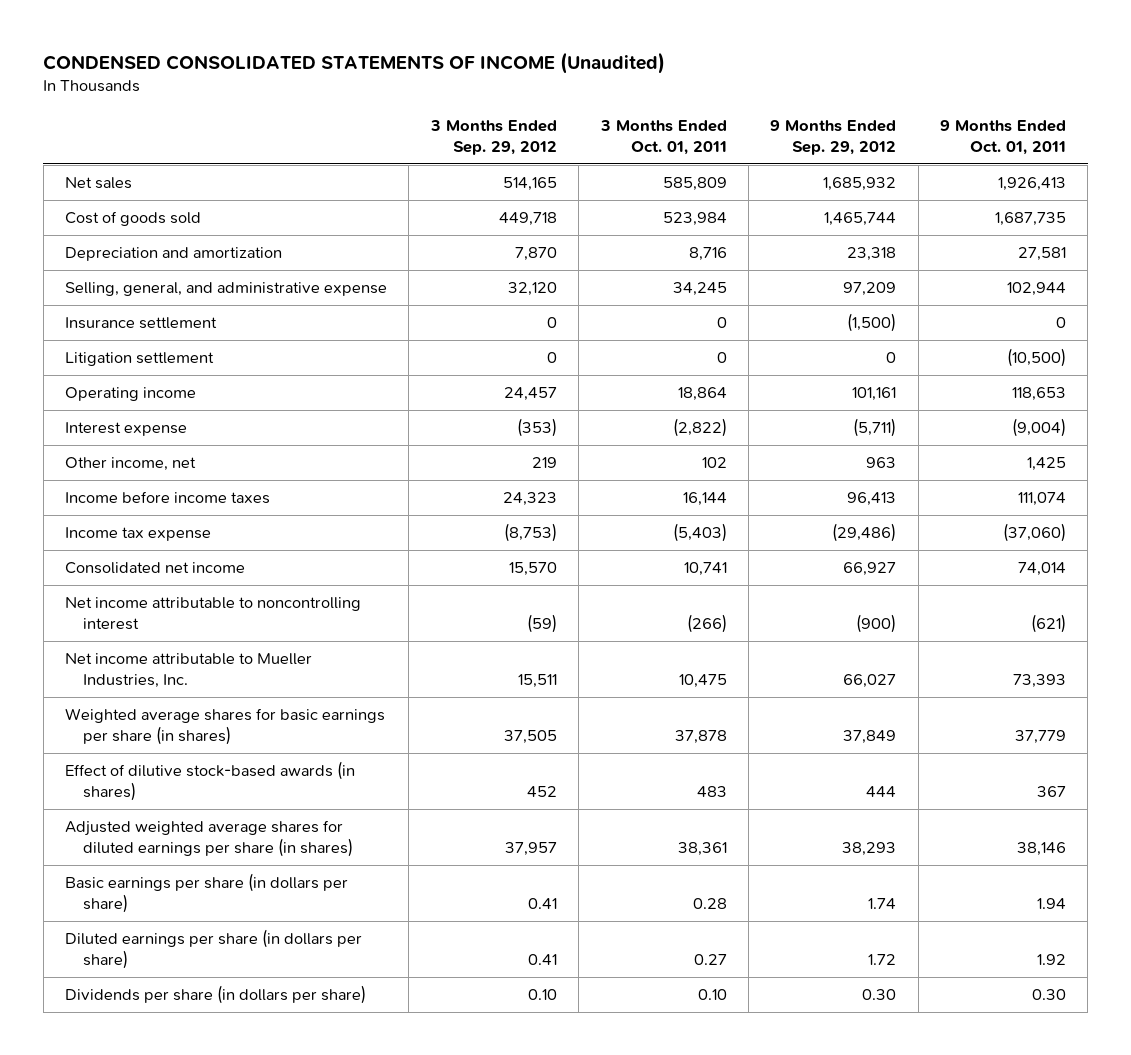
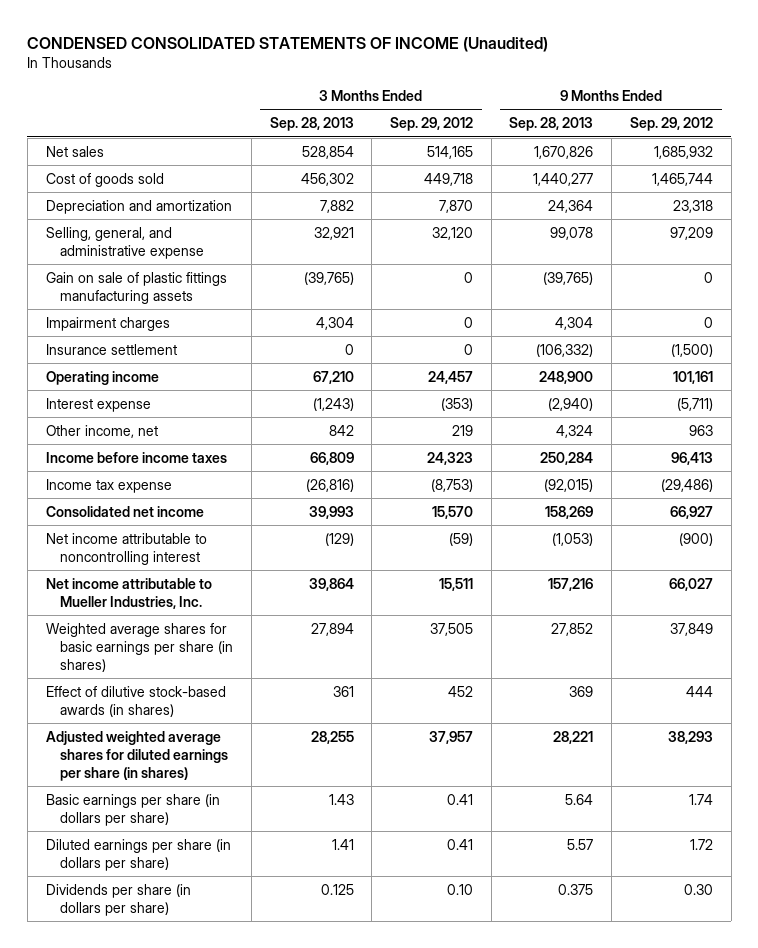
[599,119,727,156] 3 Months Ended Oct. 01, 2011 -> none
[939,119,1066,156] 9 Months Ended Oct. 01, 2011 -> none
none -> [269,117,354,132] Sep. 28, 2013
none -> [509,117,594,132] Sep. 28, 2013
none -> [45,271,227,304] Gain on sale of plastic fittings manufacturing assets
none -> [45,316,170,331] Impairment charges
[65,351,215,366] Litigation settlement -> none

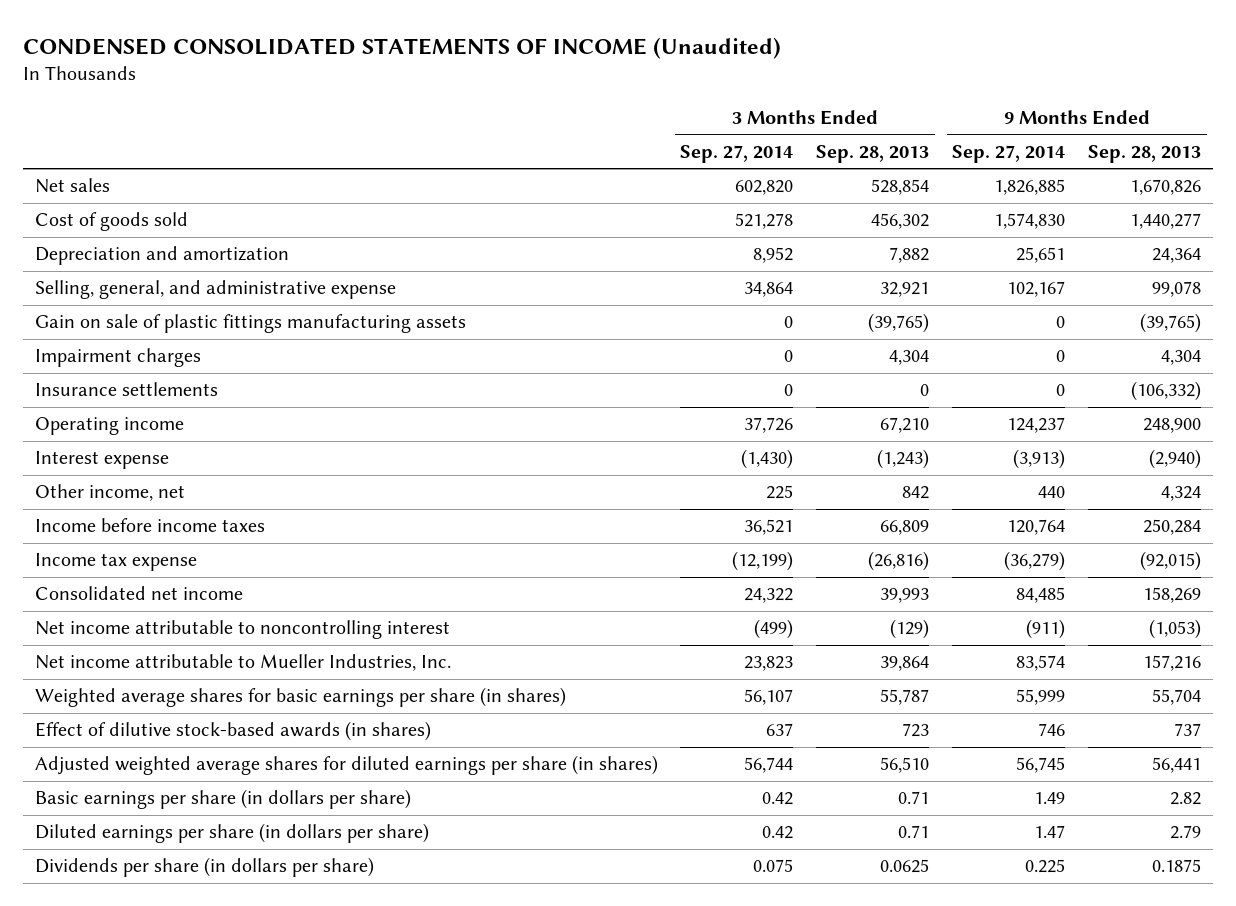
[389,117,473,132] Sep. 29, 2012 -> none
[629,117,713,132] Sep. 29, 2012 -> none
none -> [680,144,794,163] Sep. 27, 2014
none -> [952,144,1066,163] Sep. 27, 2014
[45,343,177,355] Insurance settlement -> [34,382,218,397] Insurance settlements
[310,622,354,636] 27,894 -> [880,689,930,706] 55,787
[551,622,594,636] 27,852 -> [1152,689,1202,706] 55,704
[332,685,354,697] 361 -> [902,723,930,738] 723
[569,685,594,697] 369 -> [1174,723,1202,737] 737
[310,730,354,744] 28,255 -> [880,757,930,774] 56,510
[553,730,594,744] 28,221 -> [1152,757,1202,774] 56,441
[328,793,354,805] 1.43 -> [898,791,930,805] 0.71
[565,793,594,805] 5.64 -> [1170,792,1202,806] 2.82
[331,838,354,850] 1.41 -> [898,825,930,839] 0.71
[567,838,594,850] 5.57 -> [1170,825,1202,840] 2.79
[320,883,354,895] 0.125 -> [880,859,930,874] 0.0625
[558,883,594,895] 0.375 -> [1152,859,1202,873] 0.1875

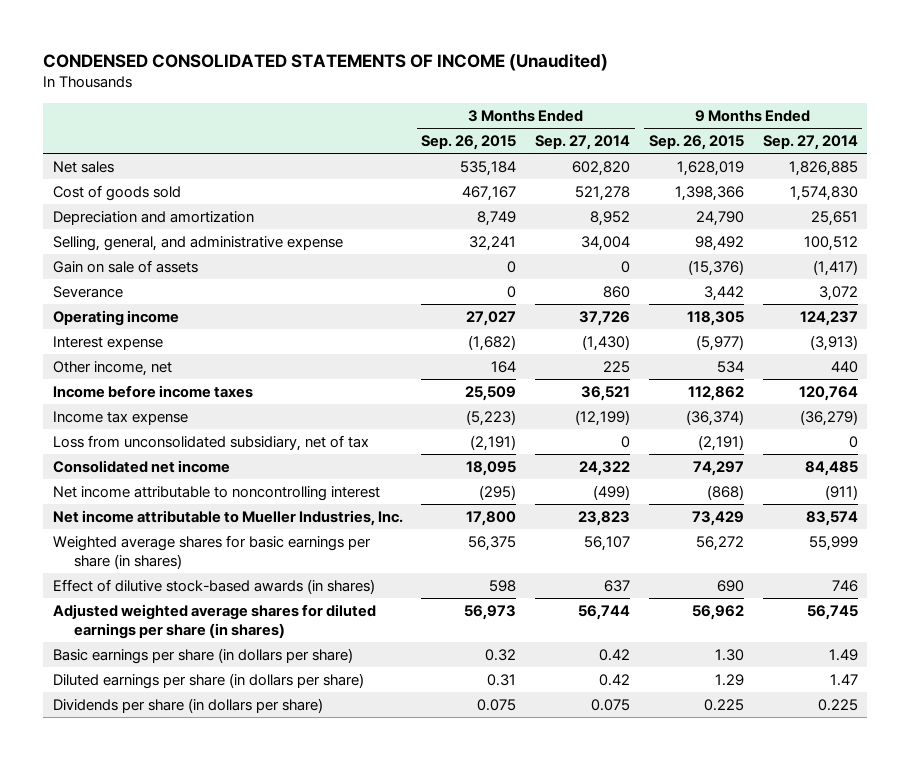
[816,144,930,163] Sep. 28, 2013 -> none
[1088,144,1202,163] Sep. 28, 2013 -> none
none -> [421,135,517,151] Sep. 26, 2015
none -> [648,135,744,151] Sep. 26, 2015
[34,348,201,368] Impairment charges -> none
[34,382,218,397] Insurance settlements -> none
[744,282,794,298] 34,864 -> [581,236,631,252] 34,004
[1007,281,1066,298] 102,167 -> [803,236,858,252] 100,512
[34,314,466,334] Gain on sale of plastic fittings manufacturing assets -> [52,260,198,274] Gain on sale of assets
[1056,316,1066,329] 0 -> [812,260,858,277] (1,417)
none -> [52,286,123,299] Severance
none -> [52,435,369,452] Loss from unconsolidated subsidiary, net of tax

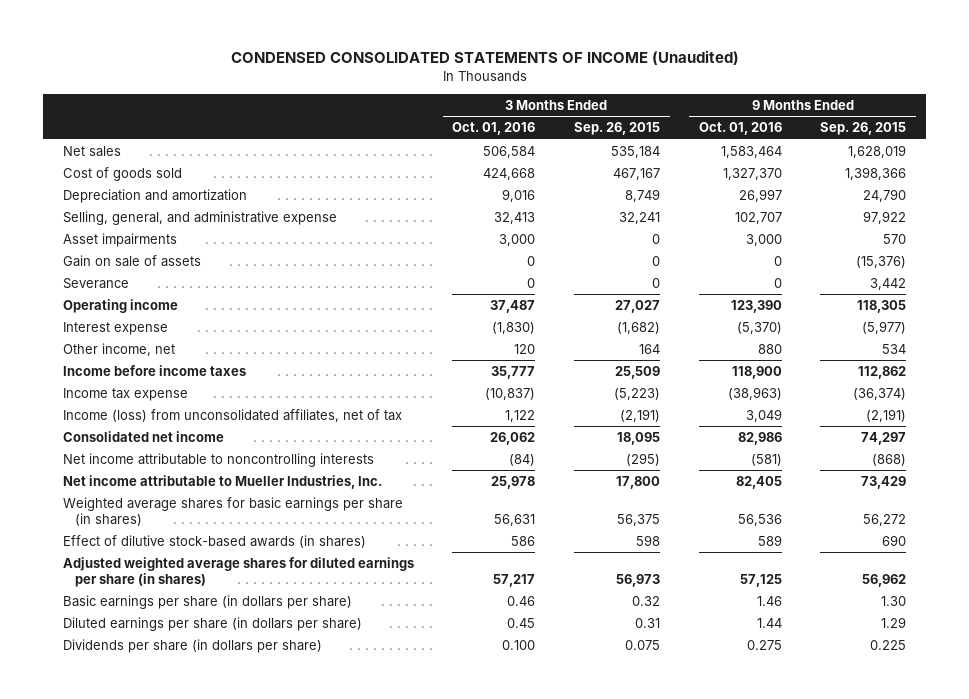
[535,135,631,151] Sep. 27, 2014 -> none
[762,135,858,151] Sep. 27, 2014 -> none
none -> [452,122,536,136] Oct. 01, 2016
none -> [698,122,782,136] Oct. 01, 2016
[694,236,744,252] 98,492 -> [863,210,907,224] 97,922
none -> [62,232,177,247] Asset impairments
[52,435,369,452] Loss from unconsolidated subsidiary, net of tax -> [62,408,402,422] Income (loss) from unconsolidated affiliates, net of tax
[52,486,380,502] Net income attributable to noncontrolling interest -> [62,452,374,467] Net income attributable to noncontrolling interests

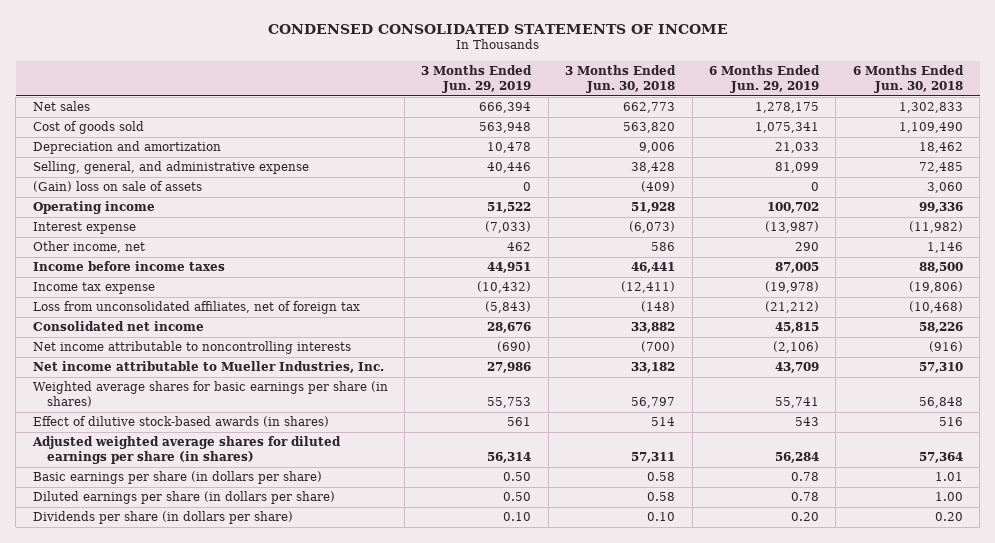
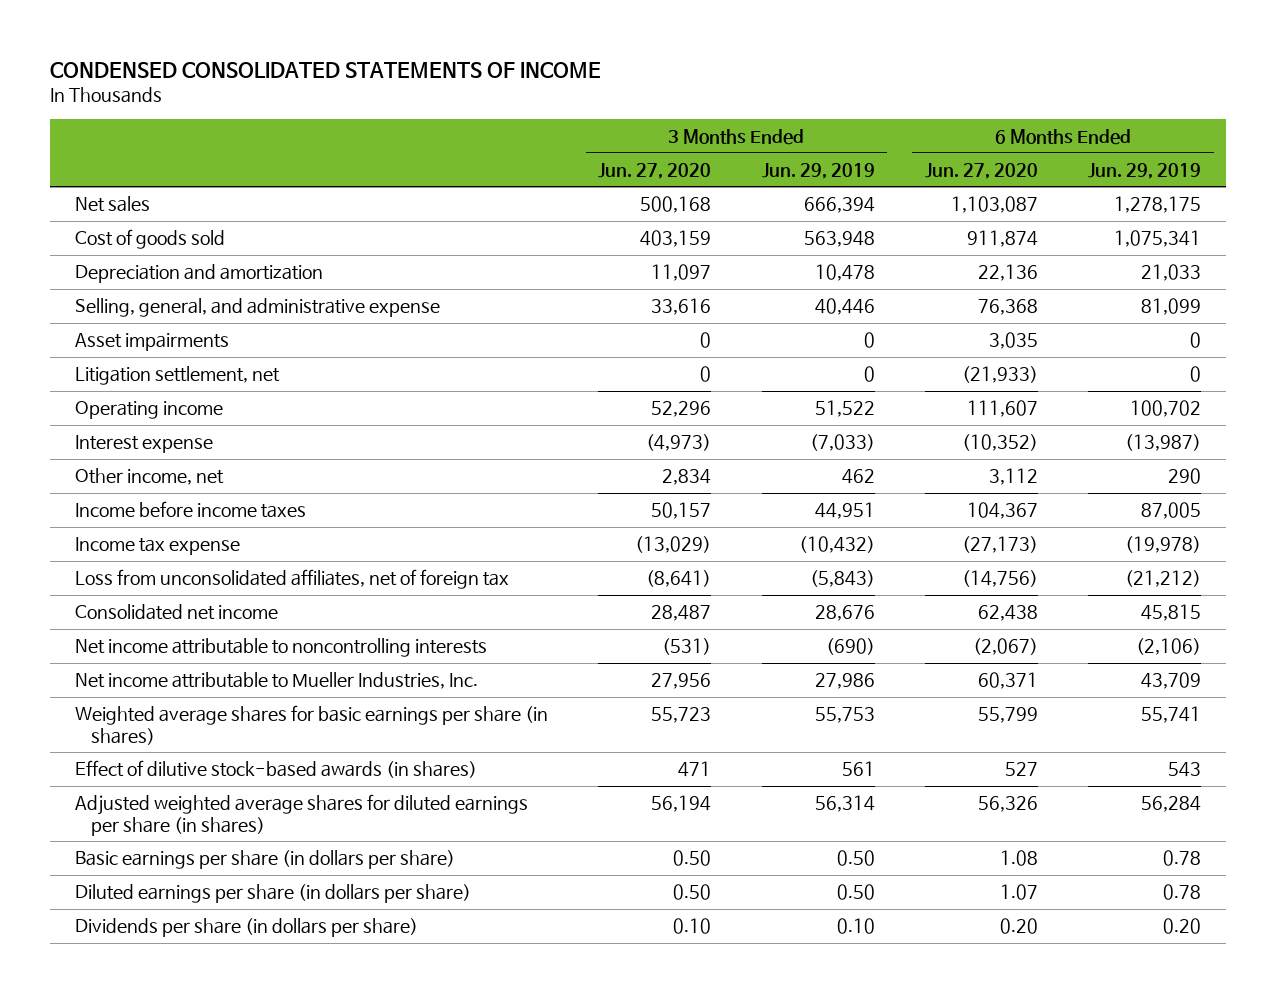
[565,65,677,94] 3 Months Ended Jun. 30, 2018 -> none
[852,65,964,94] 6 Months Ended Jun. 30, 2018 -> none
none -> [598,163,712,180] Jun. 27, 2020
none -> [924,163,1038,180] Jun. 27, 2020
[32,181,202,193] (Gain) loss on sale of assets -> none
none -> [74,333,229,352] Asset impairments
none -> [74,366,280,386] Litigation settlement, net

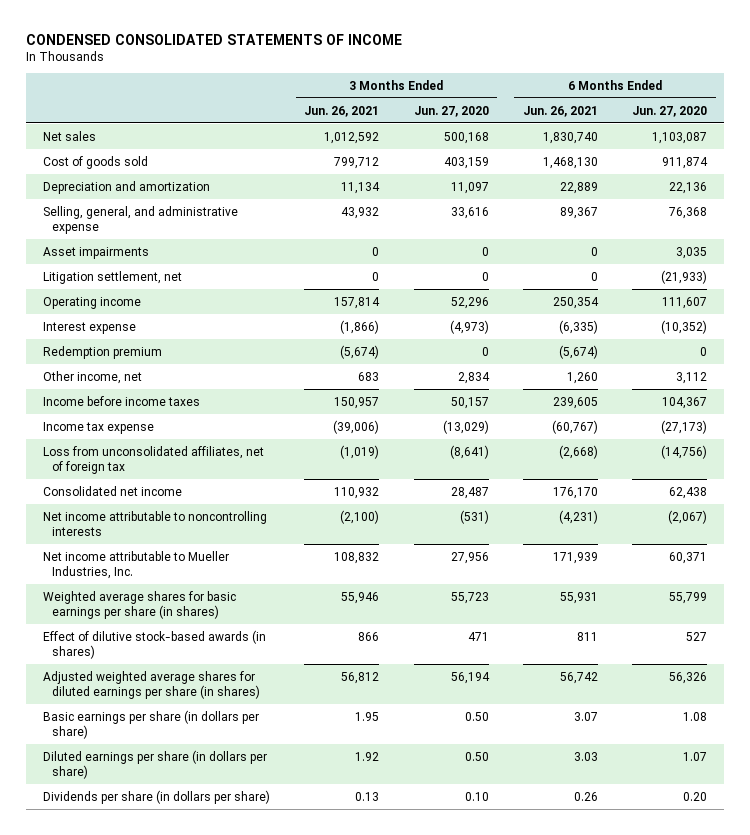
[761,163,875,180] Jun. 29, 2019 -> none
[1088,163,1202,180] Jun. 29, 2019 -> none
none -> [304,105,380,117] Jun. 26, 2021
none -> [522,105,598,117] Jun. 26, 2021
none -> [43,345,163,359] Redemption premium

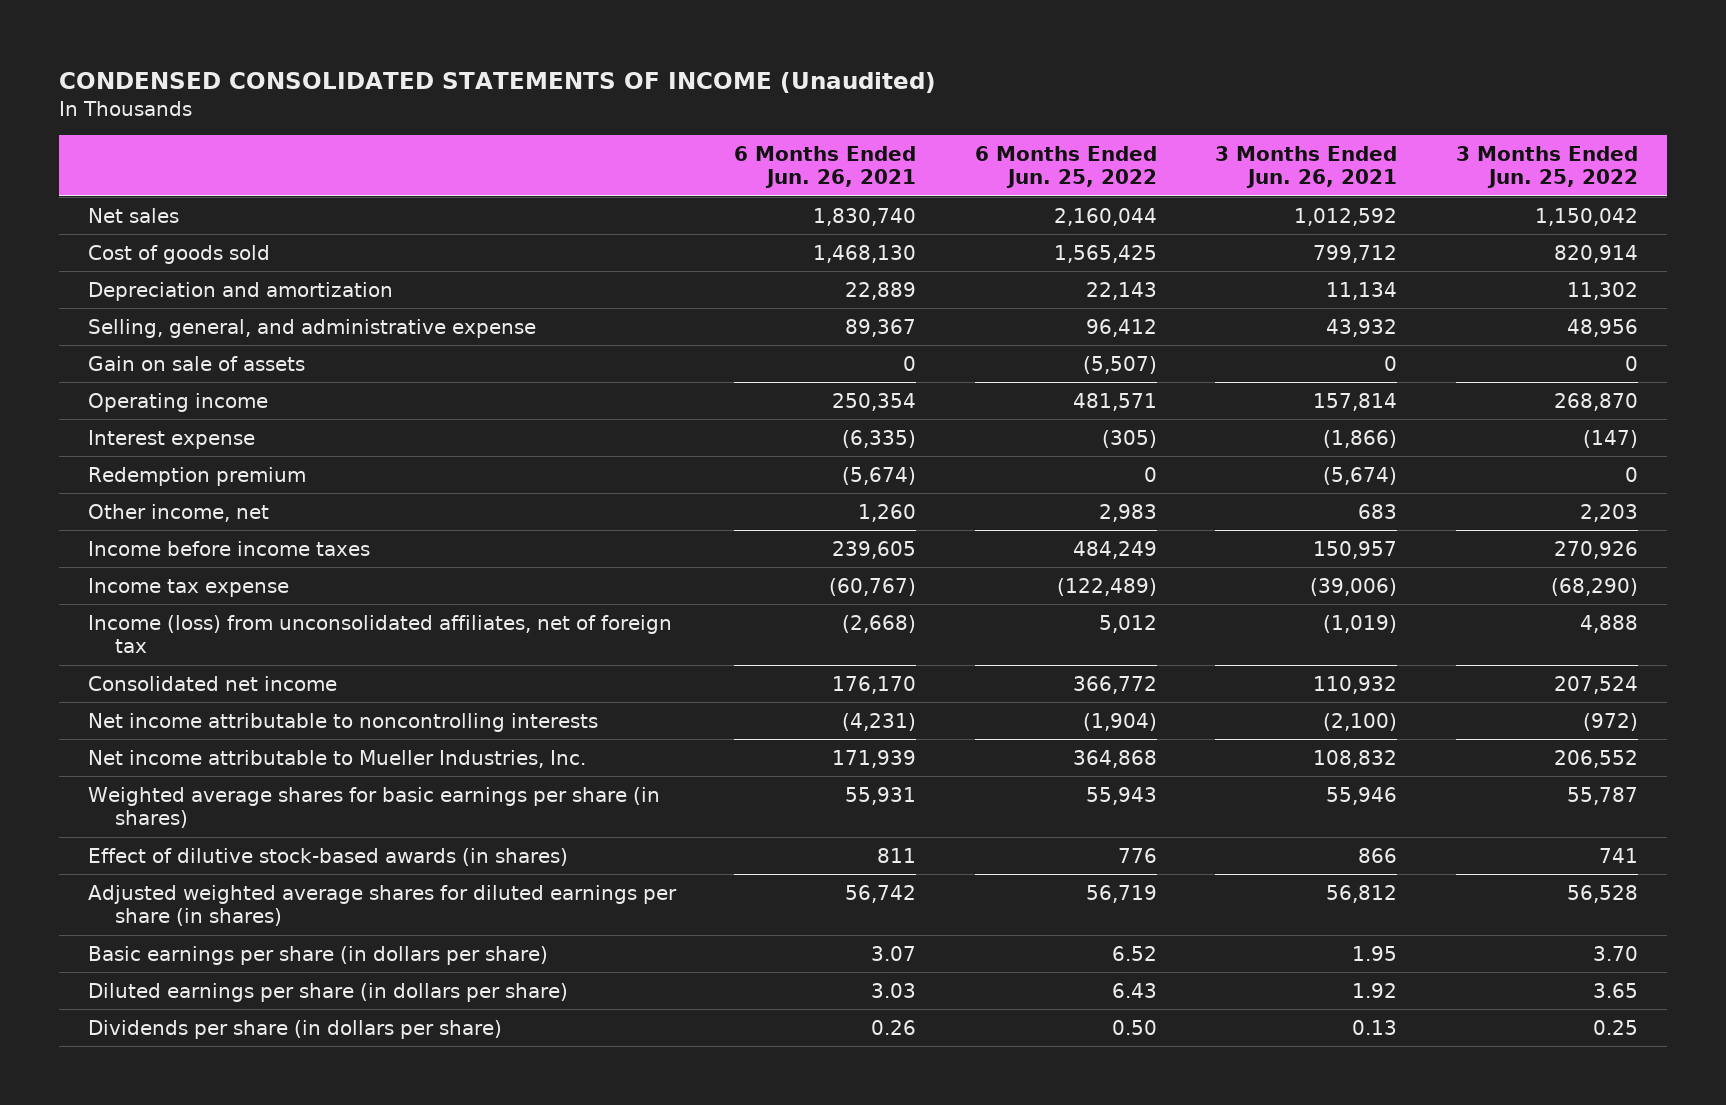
[26,33,403,45] CONDENSED CONSOLIDATED STATEMENTS OF INCOME -> [58,72,936,94] CONDENSED CONSOLIDATED STATEMENTS OF INCOME (Unaudited)
[413,105,489,117] Jun. 27, 2020 -> none
[631,105,707,117] Jun. 27, 2020 -> none
none -> [974,145,1157,189] 6 Months Ended Jun. 25, 2022
none -> [1455,145,1638,189] 3 Months Ended Jun. 25, 2022
[43,246,150,259] Asset impairments -> none
[43,270,183,284] Litigation settlement, net -> none
none -> [87,355,305,371] Gain on sale of assets
[43,445,265,475] Loss from unconsolidated affiliates, net of foreign tax -> [87,614,672,654] Income (loss) from unconsolidated affiliates, net of foreign tax

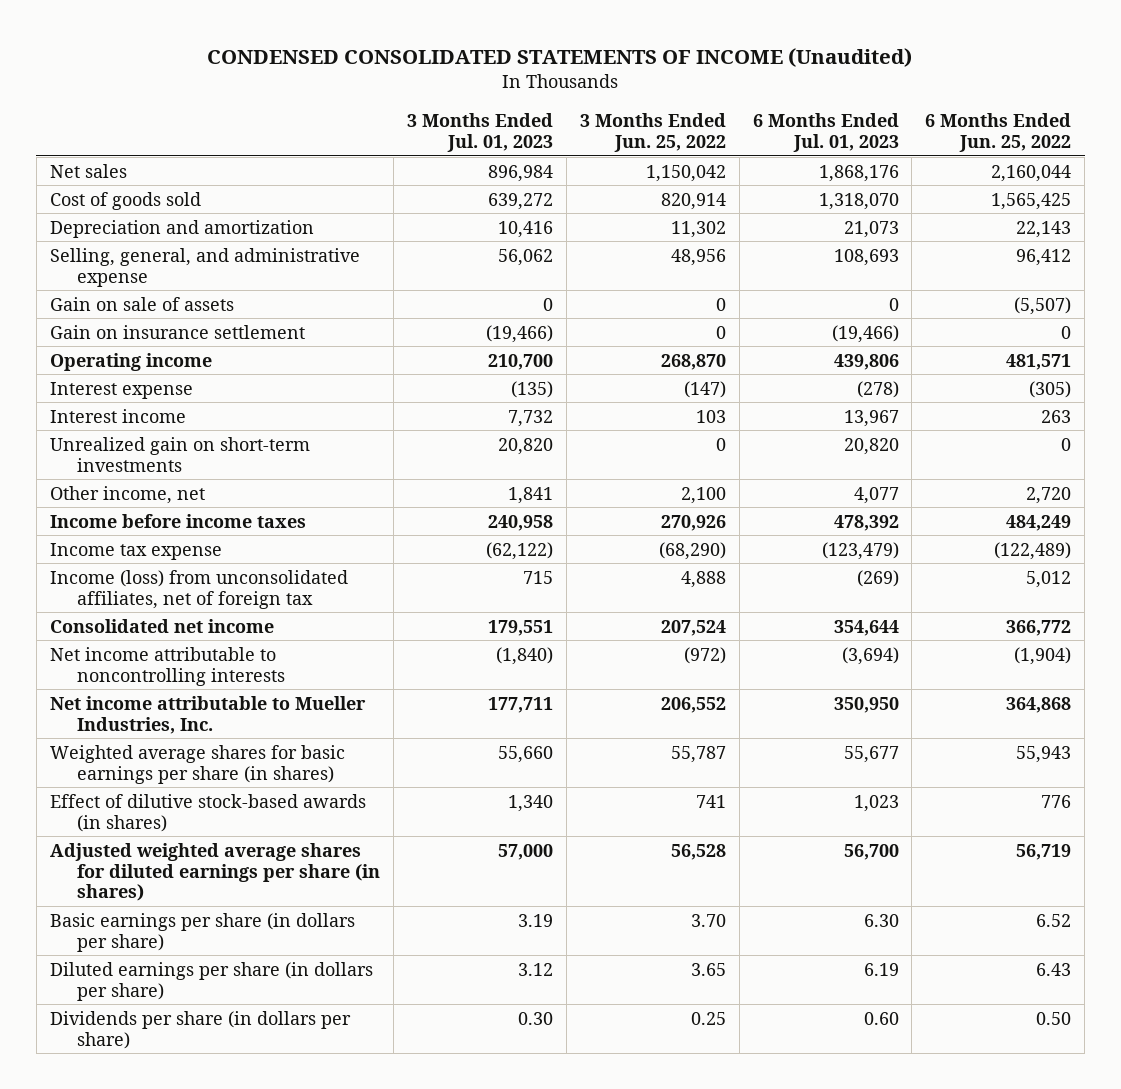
[734,145,917,189] 6 Months Ended Jun. 26, 2021 -> none
[1215,145,1398,189] 3 Months Ended Jun. 26, 2021 -> none
none -> [407,113,554,153] 3 Months Ended Jul. 01, 2023
none -> [752,113,899,153] 6 Months Ended Jul. 01, 2023
none -> [49,324,305,339] Gain on insurance settlement
[87,466,306,486] Redemption premium -> none
none -> [49,408,186,423] Interest income
none -> [49,436,310,472] Unrealized gain on short-term investments
[1098,503,1157,522] 2,983 -> [1026,486,1072,504] 2,720
[1579,503,1638,522] 2,203 -> [680,486,726,504] 2,100

